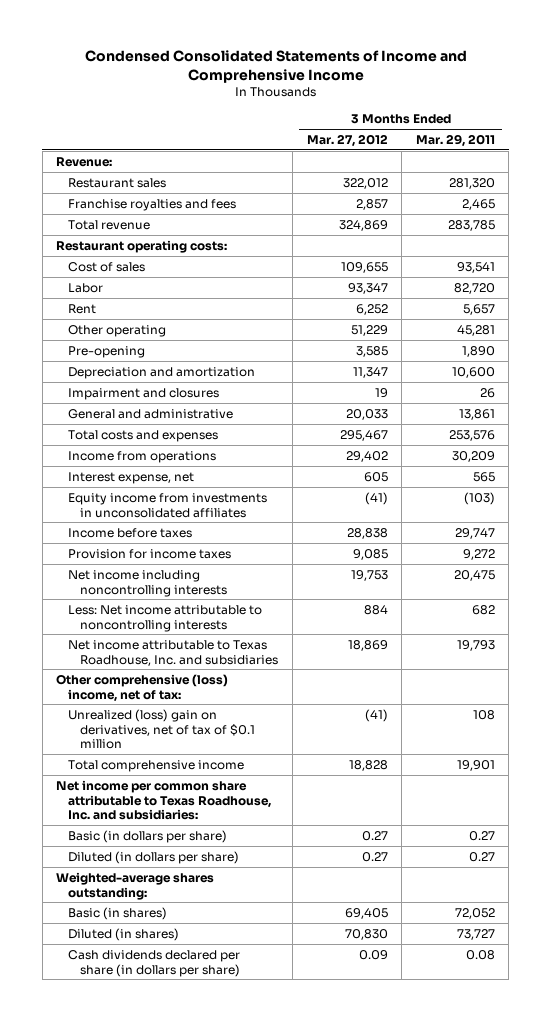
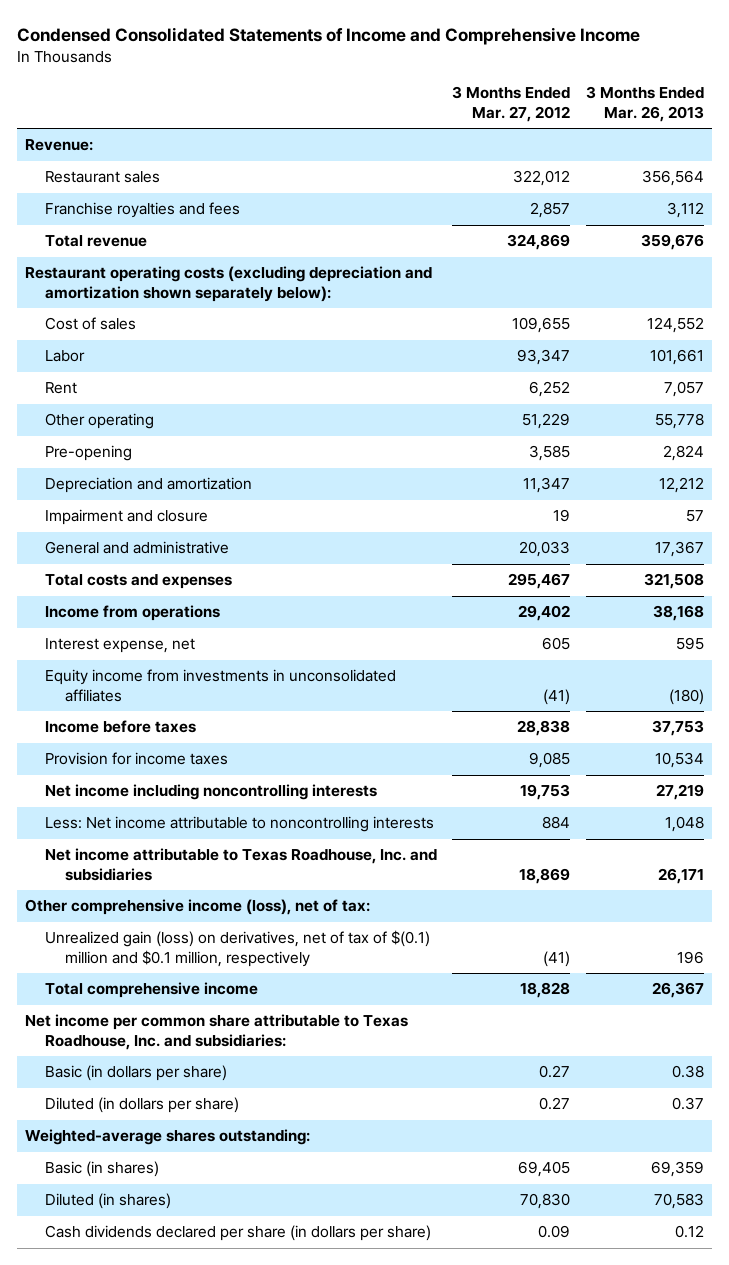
[415,133,495,147] Mar. 29, 2011 -> none
none -> [586,86,705,122] 3 Months Ended Mar. 26, 2013
[56,239,228,253] Restaurant operating costs: -> [24,266,432,302] Restaurant operating costs (excluding depreciation and amortization shown separately below):
[68,387,220,400] Impairment and closures -> [44,509,208,526] Impairment and closure
[56,673,229,702] Other comprehensive (loss) income, net of tax: -> [24,899,370,916] Other comprehensive income (loss), net of tax:
[68,708,256,750] Unrealized (loss) gain on derivatives, net of tax of $0.1 million -> [44,930,430,967] Unrealized gain (loss) on derivatives, net of tax of $(0.1) million and $0.1 million, respectively

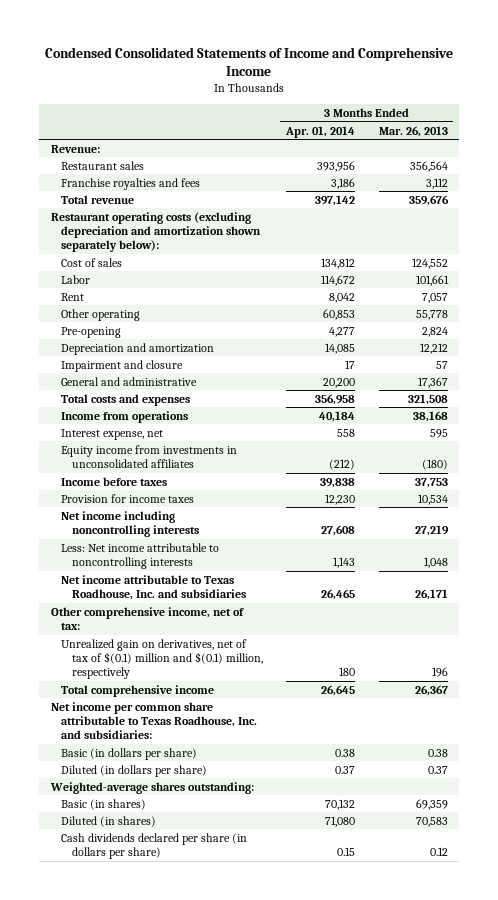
[452,86,571,122] 3 Months Ended Mar. 27, 2012 -> none
none -> [285,125,356,138] Apr. 01, 2014
[24,899,370,916] Other comprehensive income (loss), net of tax: -> [50,606,244,631] Other comprehensive income, net of tax:
[44,930,430,967] Unrealized gain (loss) on derivatives, net of tax of $(0.1) million and $0.1 million, respectively -> [61,638,263,680] Unrealized gain on derivatives, net of tax of $(0.1) million and $(0.1) million, respectively

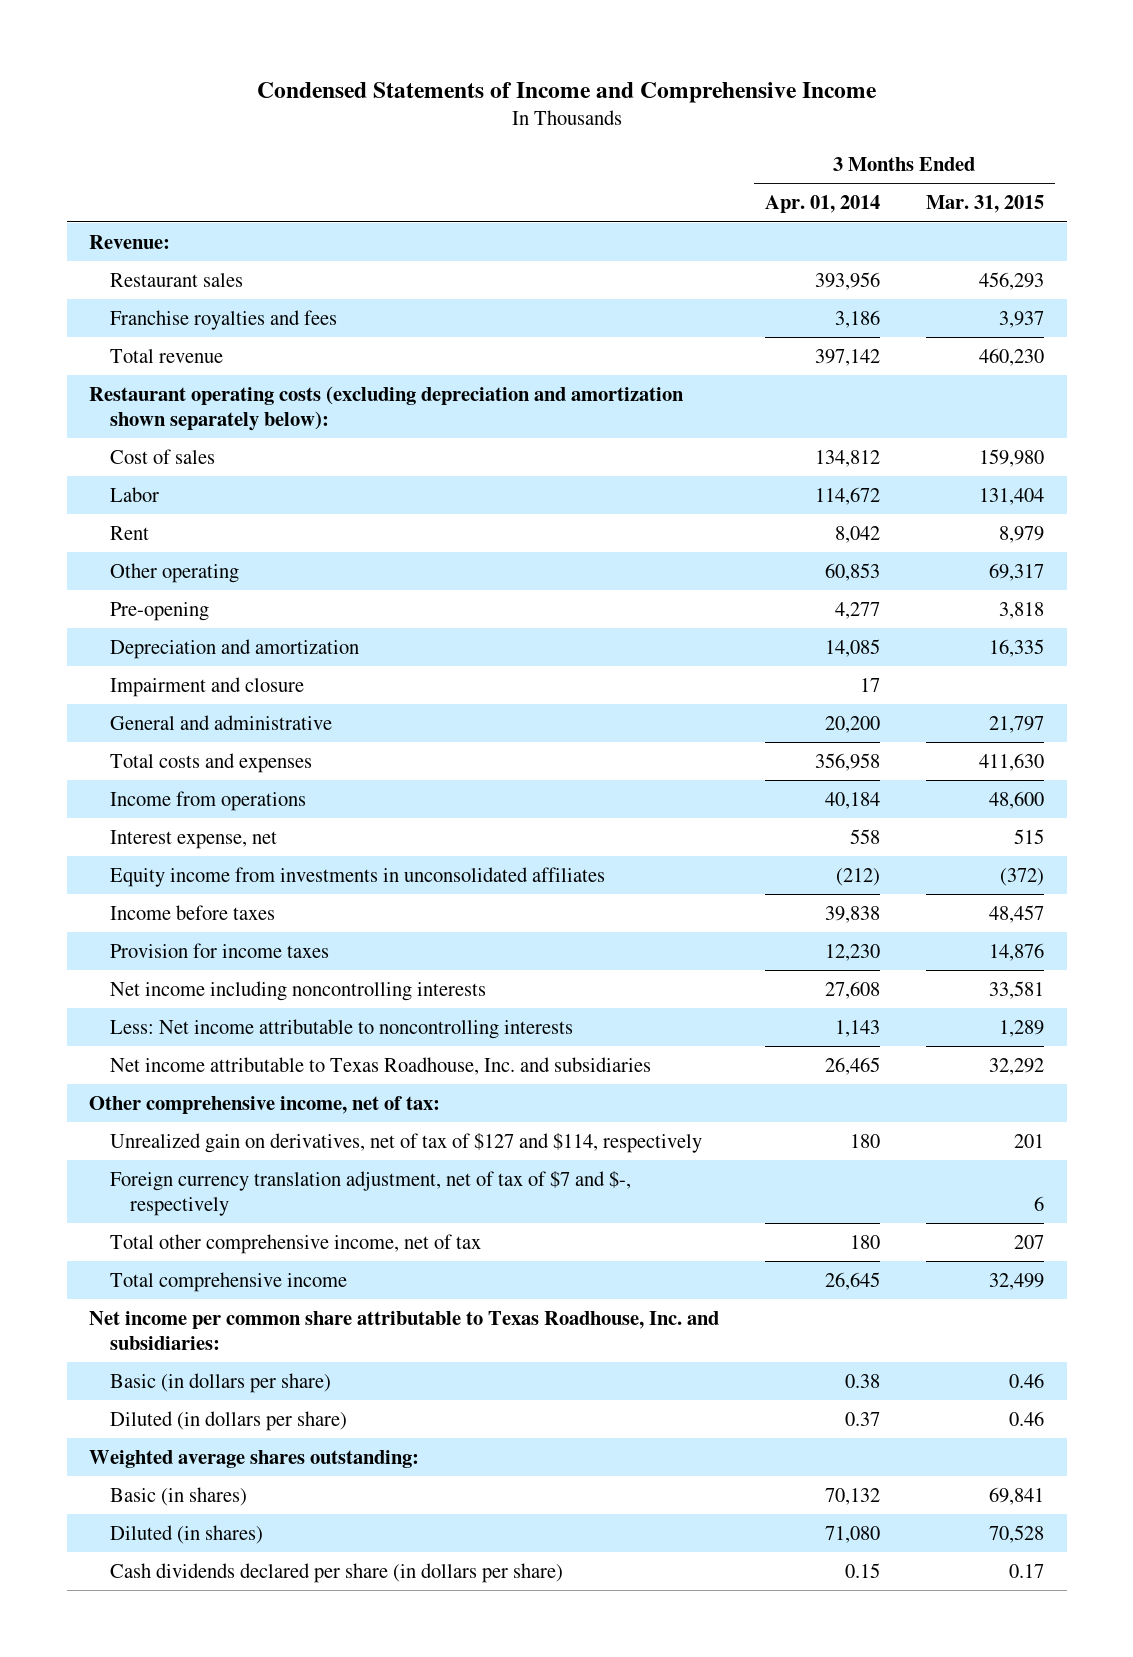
[45,46,454,77] Condensed Consolidated Statements of Income and Comprehensive Income -> [256,82,877,104] Condensed Statements of Income and Comprehensive Income
[378,125,448,137] Mar. 26, 2013 -> none
none -> [925,195,1044,214] Mar. 31, 2015
[61,638,263,680] Unrealized gain on derivatives, net of tax of $(0.1) million and $(0.1) million, respectively -> [109,1132,702,1153] Unrealized gain on derivatives, net of tax of $127 and $114, respectively
none -> [109,1170,631,1216] Foreign currency translation adjustment, net of tax of $7 and $-, respectively
none -> [109,1233,481,1254] Total other comprehensive income, net of tax
[49,781,254,794] Weighted-average shares outstanding: -> [89,1449,420,1468] Weighted average shares outstanding:

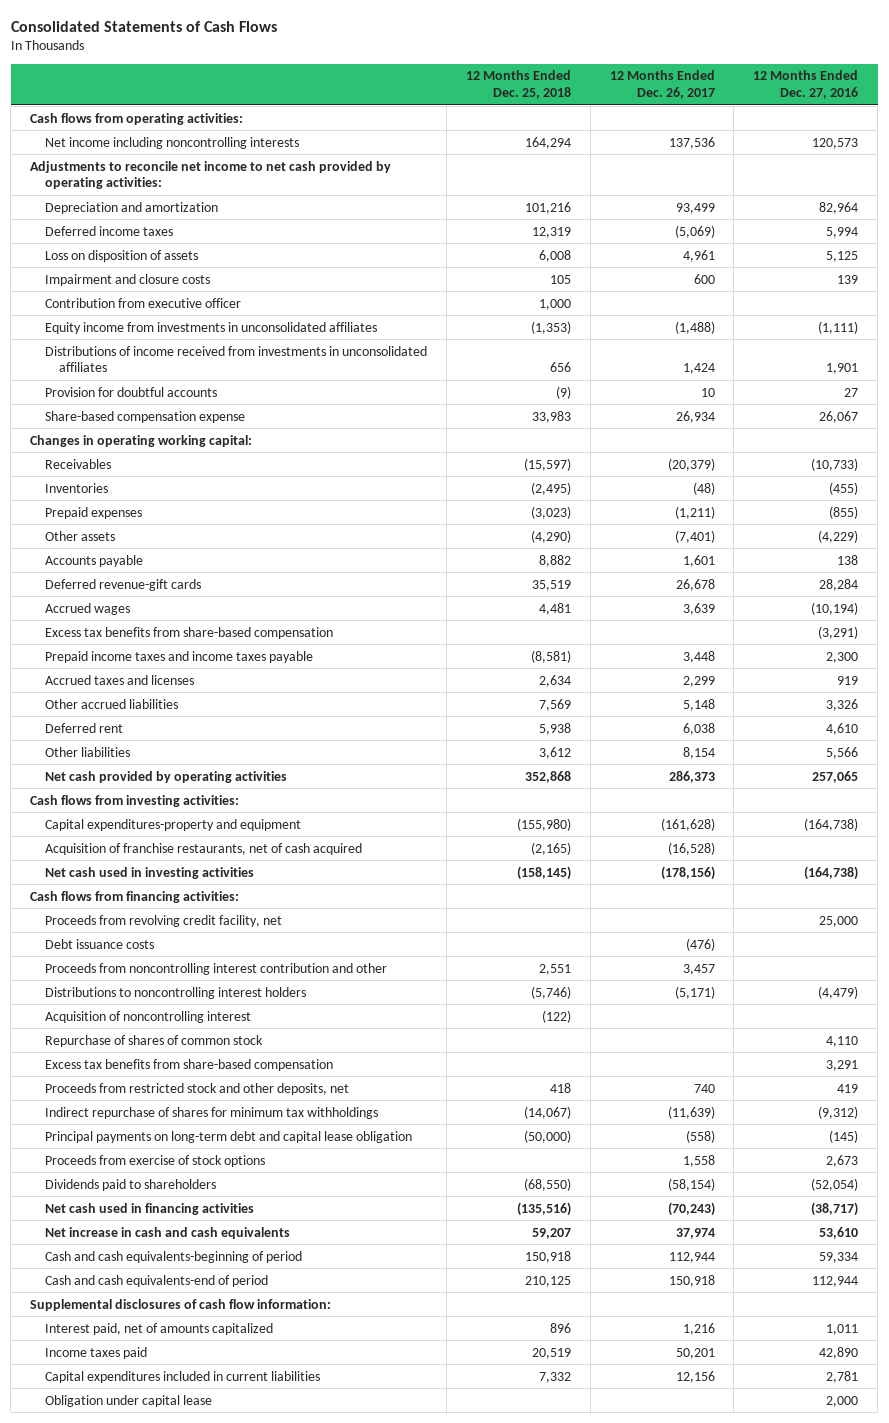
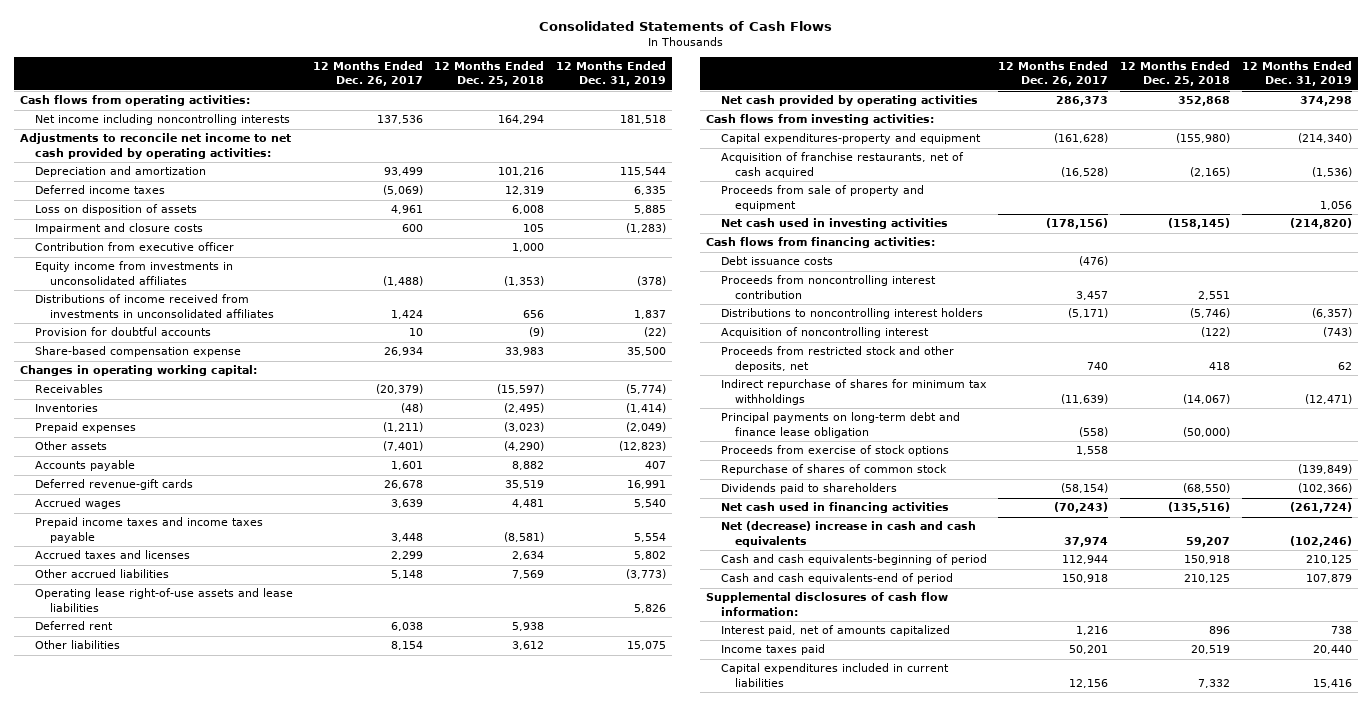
[753,70,859,99] 12 Months Ended Dec. 27, 2016 -> none
none -> [556,61,667,87] 12 Months Ended Dec. 31, 2019
[44,626,333,639] Excess tax benefits from share-based compensation -> none
none -> [34,588,293,612] Operating lease right-of-use assets and lease liabilities
none -> [720,185,924,211] Proceeds from sale of property and equipment
[44,914,282,927] Proceeds from revolving credit facility, net -> none
[44,962,387,975] Proceeds from noncontrolling interest contribution and other -> [720,275,936,299] Proceeds from noncontrolling interest contribution
[44,1058,333,1071] Excess tax benefits from share-based compensation -> none
[44,1130,412,1143] Principal payments on long-term debt and capital lease obligation -> [720,412,960,438] Principal payments on long-term debt and finance lease obligation
[44,1034,263,1047] Repurchase of shares of common stock -> [720,464,947,476] Repurchase of shares of common stock
[44,1226,290,1239] Net increase in cash and cash equivalents -> [720,521,976,547] Net (decrease) increase in cash and cash equivalents
[44,1394,212,1407] Obligation under capital lease -> none

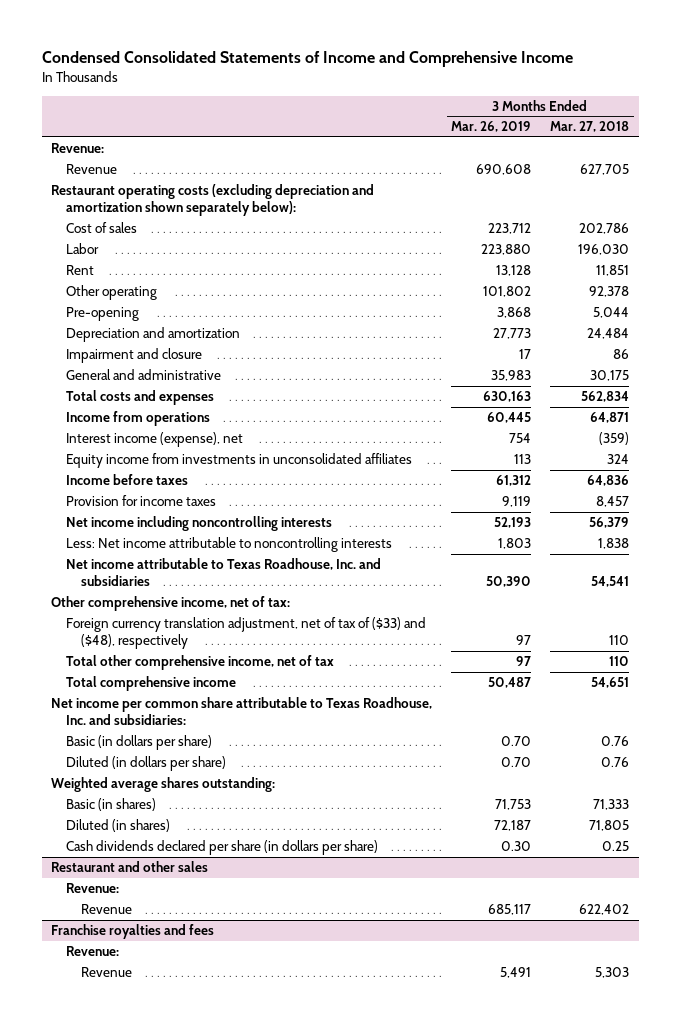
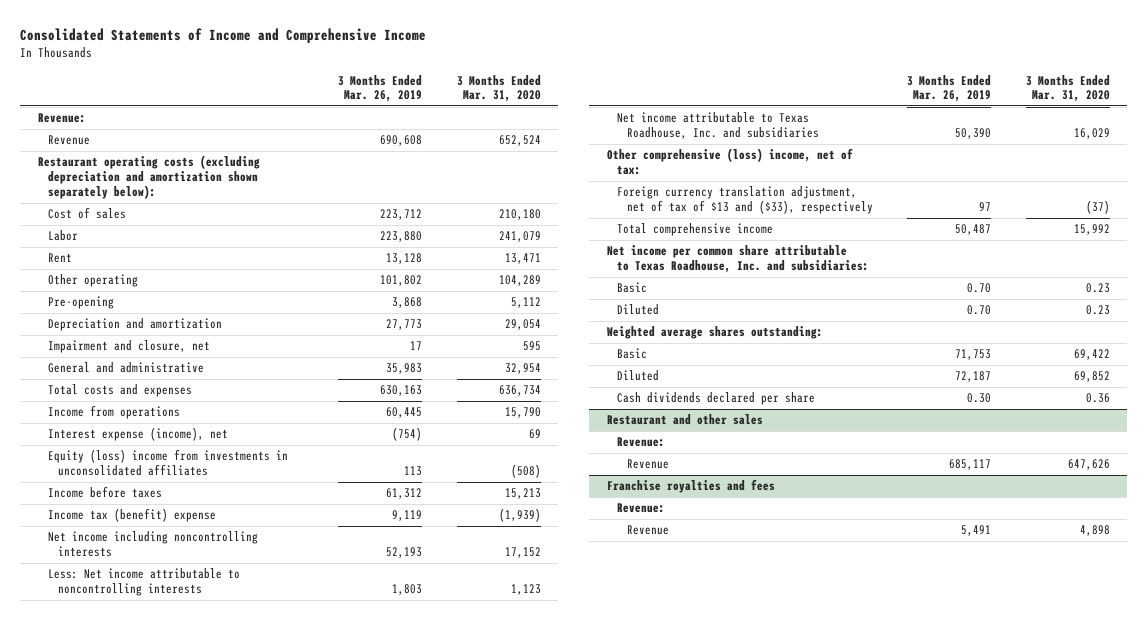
[41,51,573,68] Condensed Consolidated Statements of Income and Comprehensive Income -> [20,27,427,43] Consolidated Statements of Income and Comprehensive Income
[550,121,630,133] Mar. 27, 2018 -> none
none -> [456,74,541,103] 3 Months Ended Mar. 31, 2020
[66,348,203,364] Impairment and closure -> [47,340,210,354] Impairment and closure, net
[66,432,244,448] Interest income (expense), net -> [47,427,228,442] Interest expense (income), net
[509,433,532,444] 754 -> [392,427,423,442] (754)
[66,453,413,469] Equity income from investments in unconsolidated affiliates -> [47,449,288,477] Equity (loss) income from investments in unconsolidated affiliates
[66,495,217,507] Provision for income taxes -> [47,508,216,523] Income tax (benefit) expense
[66,655,335,671] Total other comprehensive income, net of tax -> none
[51,596,291,612] Other comprehensive income, net of tax: -> [606,148,853,176] Other comprehensive (loss) income, net of tax:
[66,617,427,650] Foreign currency translation adjustment, net of tax of ($33) and ($48), respectively -> [616,186,873,215] Foreign currency translation adjustment, net of tax of $13 and ($33), respectively
[66,735,213,751] Basic (in dollars per share) -> [616,282,647,294] Basic
[66,756,227,772] Diluted (in dollars per share) -> [616,304,659,316] Diluted
[66,798,157,812] Basic (in shares) -> [616,348,647,360] Basic
[66,819,171,833] Diluted (in shares) -> [616,370,659,382] Diluted
[66,840,379,856] Cash dividends declared per share (in dollars per share) -> [616,392,815,406] Cash dividends declared per share

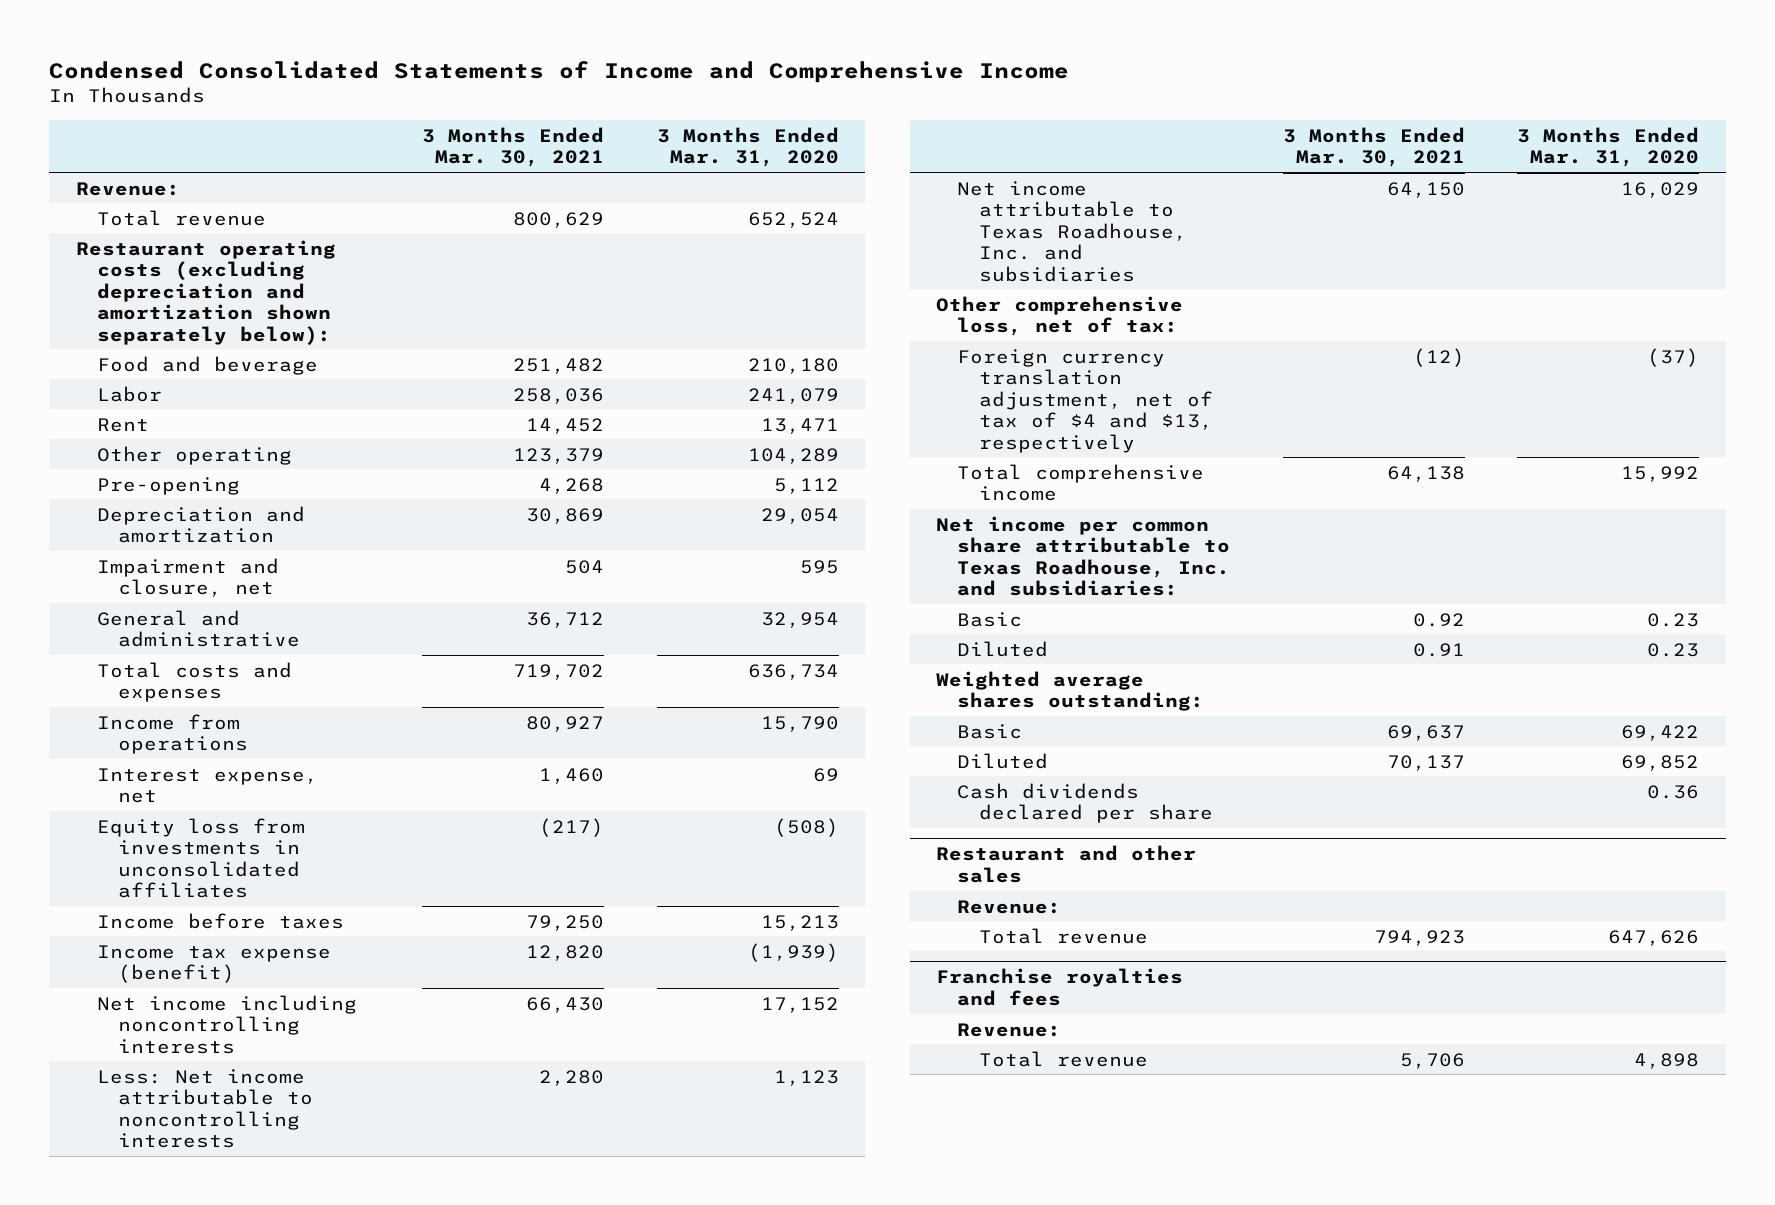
[20,27,427,43] Consolidated Statements of Income and Comprehensive Income -> [49,60,1070,83] Condensed Consolidated Statements of Income and Comprehensive Income
[338,74,423,103] 3 Months Ended Mar. 26, 2019 -> none
none -> [422,126,605,168] 3 Months Ended Mar. 30, 2021
[47,135,90,146] Revenue -> [96,209,266,226] Total revenue
[47,207,126,220] Cost of sales -> [96,355,318,375] Food and beverage
[47,427,228,442] Interest expense (income), net -> [96,767,318,804] Interest expense, net
[47,449,288,477] Equity (loss) income from investments in unconsolidated affiliates -> [96,817,305,899] Equity loss from investments in unconsolidated affiliates
[47,508,216,523] Income tax (benefit) expense -> [96,944,331,984] Income tax expense (benefit)
[606,148,853,176] Other comprehensive (loss) income, net of tax: -> [936,295,1184,337] Other comprehensive loss, net of tax:
[616,186,873,215] Foreign currency translation adjustment, net of tax of $13 and ($33), respectively -> [957,348,1213,453] Foreign currency translation adjustment, net of tax of $4 and $13, respectively
[626,459,669,470] Revenue -> [978,927,1148,944] Total revenue
[626,525,669,536] Revenue -> [978,1050,1148,1067] Total revenue

